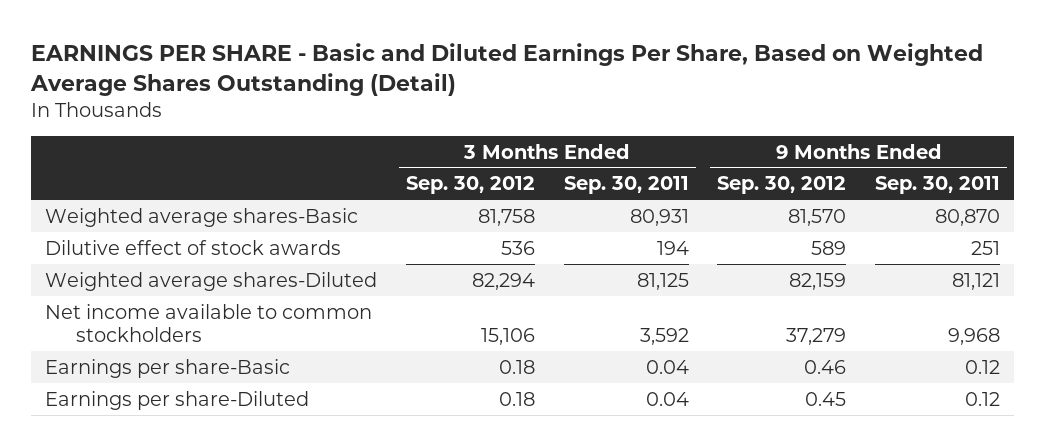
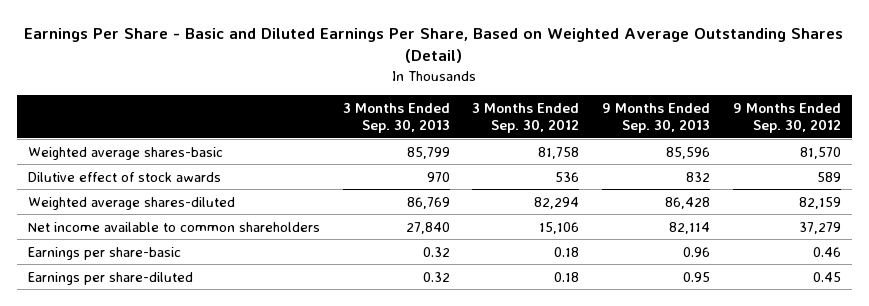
[29,42,983,96] EARNINGS PER SHARE - Basic and Diluted Earnings Per Share, Based on Weighted Average Shares Outstanding (Detail) -> [24,27,844,64] Earnings Per Share - Basic and Diluted Earnings Per Share, Based on Weighted Average Outstanding Shares (Detail)
[563,176,689,195] Sep. 30, 2011 -> none
[874,176,1000,195] Sep. 30, 2011 -> none
none -> [342,102,450,133] 3 Months Ended Sep. 30, 2013
none -> [602,102,711,133] 9 Months Ended Sep. 30, 2013
[45,207,359,227] Weighted average shares-Basic -> [27,146,223,160] Weighted average shares-basic
[45,271,378,291] Weighted average shares-Diluted -> [27,196,235,210] Weighted average shares-diluted
[45,303,373,343] Net income available to common stockholders -> [27,221,320,232] Net income available to common shareholders
[45,358,291,378] Earnings per share-Basic -> [27,246,181,260] Earnings per share-basic
[45,390,310,410] Earnings per share-Diluted -> [27,271,193,285] Earnings per share-diluted

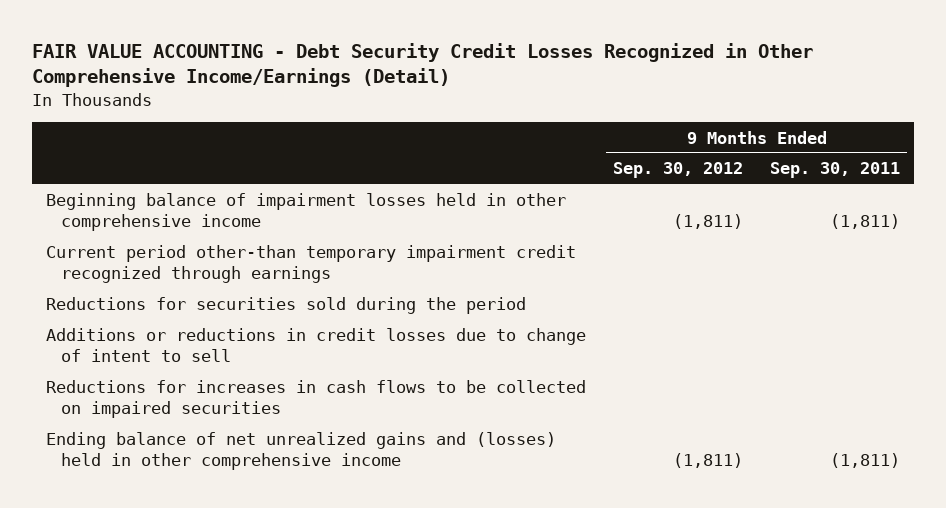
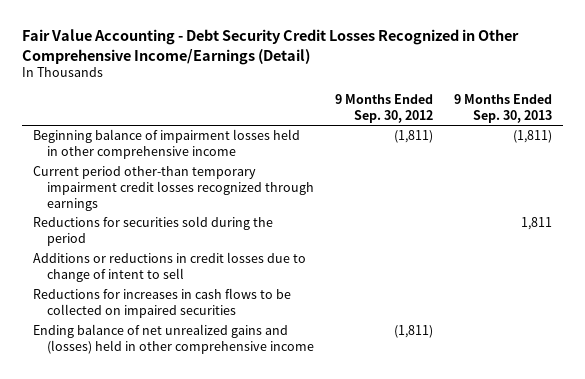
[32,42,814,88] FAIR VALUE ACCOUNTING - Debt Security Credit Losses Recognized in Other Comprehensive Income/Earnings (Detail) -> [22,29,520,65] Fair Value Accounting - Debt Security Credit Losses Recognized in Other Comprehensive Income/Earnings (Detail)
[770,162,901,179] Sep. 30, 2011 -> none
none -> [454,94,553,123] 9 Months Ended Sep. 30, 2013
[45,245,576,284] Current period other-than temporary impairment credit recognized through earnings -> [32,166,315,211] Current period other-than temporary impairment credit losses recognized through earnings

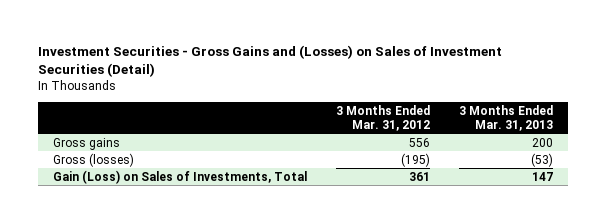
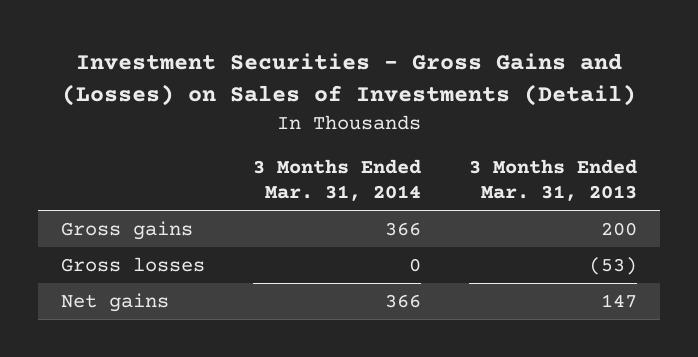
[37,45,502,78] Investment Securities - Gross Gains and (Losses) on Sales of Investment Securities (Detail) -> [62,53,637,107] Investment Securities - Gross Gains and (Losses) on Sales of Investments (Detail)
[336,104,431,131] 3 Months Ended Mar. 31, 2012 -> none
none -> [253,158,422,202] 3 Months Ended Mar. 31, 2014
[52,152,134,167] Gross (losses) -> [61,256,206,272] Gross losses
[52,169,307,184] Gain (Loss) on Sales of Investments, Total -> [61,292,170,312] Net gains

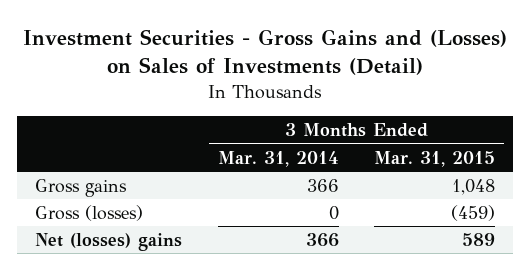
[468,158,637,202] 3 Months Ended Mar. 31, 2013 -> none
none -> [374,150,496,167] Mar. 31, 2015
[61,256,206,272] Gross losses -> [34,204,143,221] Gross (losses)
[61,292,170,312] Net gains -> [34,232,182,251] Net (losses) gains

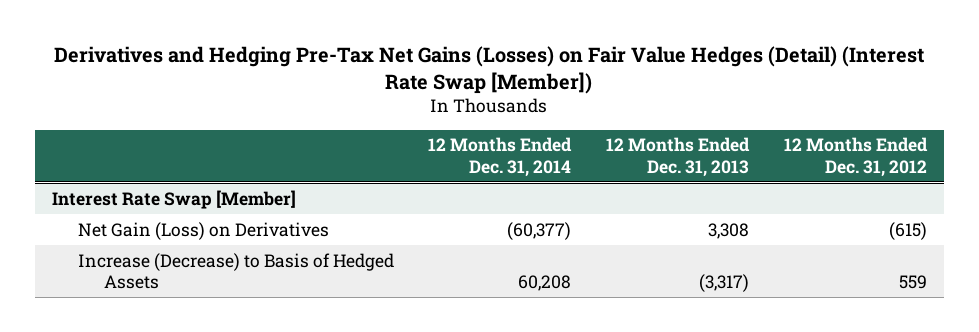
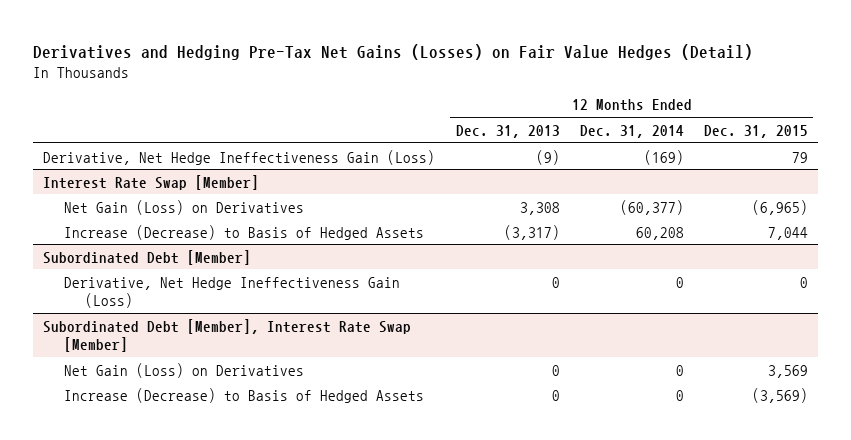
[54,45,925,94] Derivatives and Hedging Pre-Tax Net Gains (Losses) on Fair Value Hedges (Detail) (Interest Rate Swap [Member]) -> [33,43,754,60] Derivatives and Hedging Pre-Tax Net Gains (Losses) on Fair Value Hedges (Detail)
[783,137,928,177] 12 Months Ended Dec. 31, 2012 -> none
none -> [703,124,808,138] Dec. 31, 2015
none -> [43,149,436,165] Derivative, Net Hedge Ineffectiveness Gain (Loss)
none -> [43,249,252,265] Subordinated Debt [Member]
none -> [64,276,401,308] Derivative, Net Hedge Ineffectiveness Gain (Loss)
none -> [43,318,412,352] Subordinated Debt [Member], Interest Rate Swap [Member]
none -> [64,362,305,378] Net Gain (Loss) on Derivatives
none -> [64,387,425,403] Increase (Decrease) to Basis of Hedged Assets

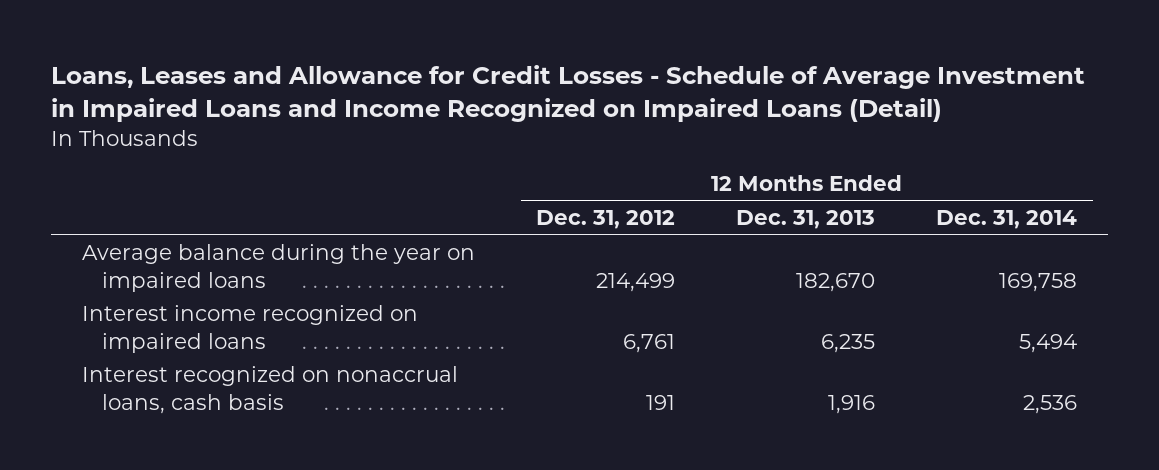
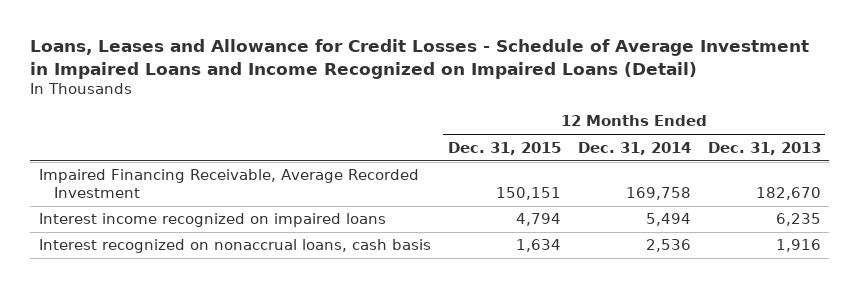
[535,210,675,230] Dec. 31, 2012 -> none
none -> [447,141,561,155] Dec. 31, 2015
[81,244,475,292] Average balance during the year on impaired loans -> [38,169,419,199] Impaired Financing Receivable, Average Recorded Investment

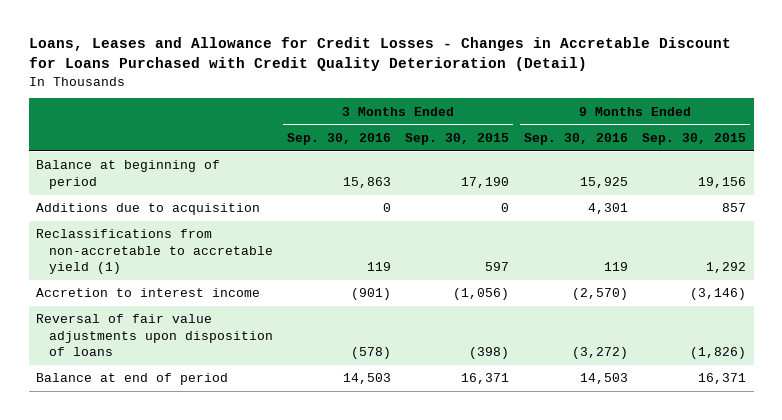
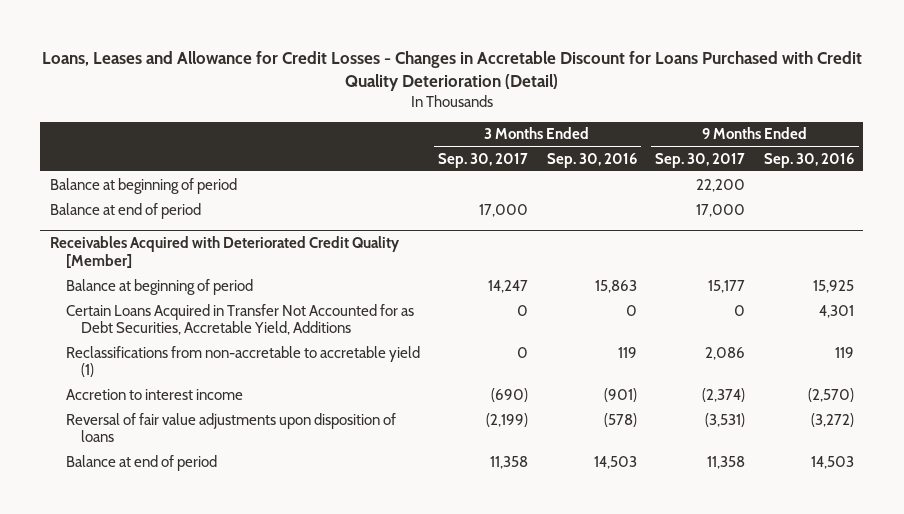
[405,132,510,145] Sep. 30, 2015 -> none
[642,132,747,145] Sep. 30, 2015 -> none
none -> [438,152,529,168] Sep. 30, 2017
none -> [655,152,746,168] Sep. 30, 2017
none -> [49,177,237,194] Balance at beginning of period
none -> [49,202,201,219] Balance at end of period
none -> [49,236,400,269] Receivables Acquired with Deteriorated Credit Quality [Member]
[35,203,260,216] Additions due to acquisition -> [65,303,414,336] Certain Loans Acquired in Transfer Not Accounted for as Debt Securities, Accretable Yield, Additions

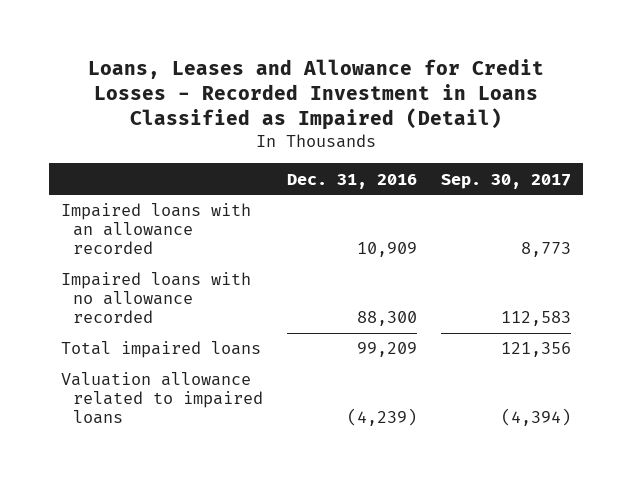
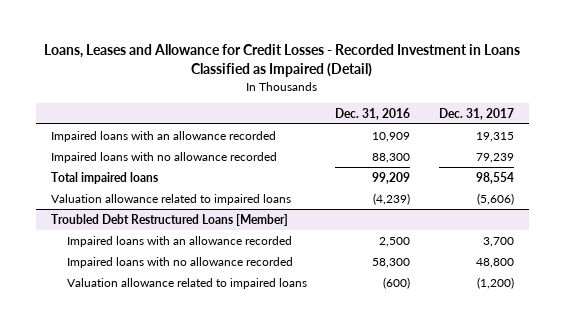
[440,173,571,189] Sep. 30, 2017 -> none
none -> [439,107,515,120] Dec. 31, 2017
none -> [50,213,288,226] Troubled Debt Restructured Loans [Member]
none -> [66,235,292,247] Impaired loans with an allowance recorded
none -> [66,256,293,268] Impaired loans with no allowance recorded
none -> [66,277,307,289] Valuation allowance related to impaired loans

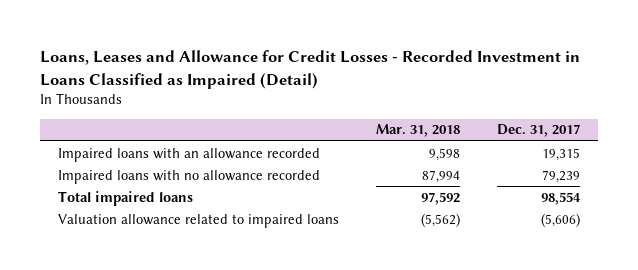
[335,107,411,120] Dec. 31, 2016 -> none
none -> [376,124,461,138] Mar. 31, 2018
[50,213,288,226] Troubled Debt Restructured Loans [Member] -> none
[66,235,292,247] Impaired loans with an allowance recorded -> none
[66,256,293,268] Impaired loans with no allowance recorded -> none
[66,277,307,289] Valuation allowance related to impaired loans -> none

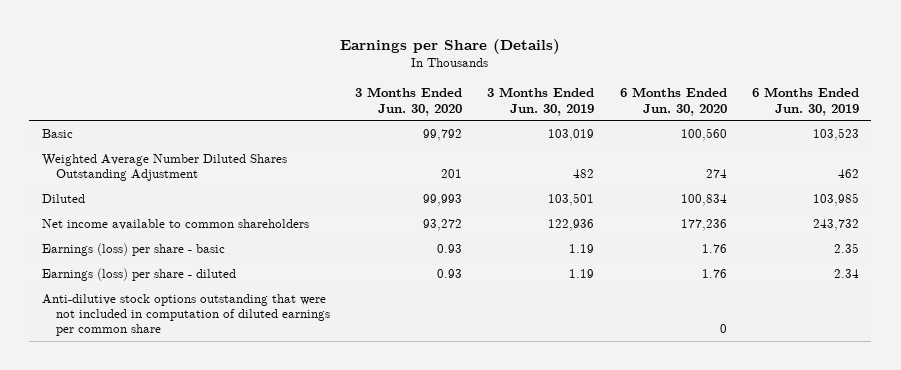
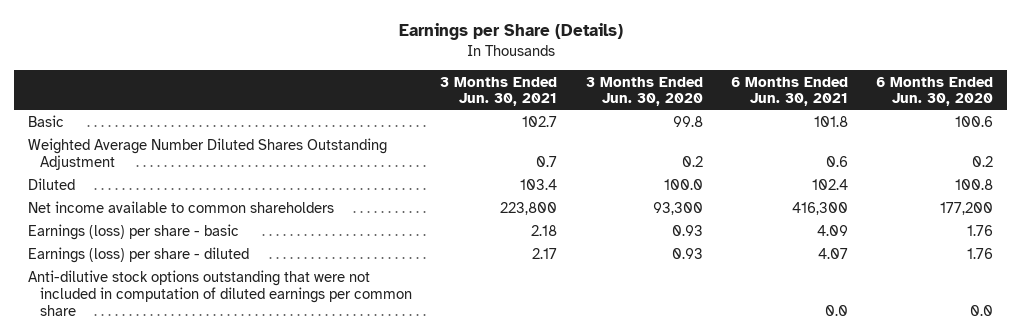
[487,87,595,116] 3 Months Ended Jun. 30, 2019 -> none
[751,87,859,116] 6 Months Ended Jun. 30, 2019 -> none
none -> [440,76,558,107] 3 Months Ended Jun. 30, 2021
none -> [730,76,848,107] 6 Months Ended Jun. 30, 2021
[423,128,463,141] 99,792 -> [672,116,703,128] 99.8
[680,127,727,141] 100,560 -> [955,116,994,128] 100.6
[441,168,463,178] 201 -> [681,156,703,168] 0.2
[705,168,727,178] 274 -> [972,156,994,168] 0.2
[423,193,463,206] 99,993 -> [663,179,703,191] 100.0
[680,193,727,206] 100,834 -> [955,179,994,191] 100.8
[423,218,463,231] 93,272 -> [652,202,703,216] 93,300
[680,218,727,231] 177,236 -> [940,202,994,216] 177,200
[719,324,727,334] 0 -> [970,304,994,316] 0.0

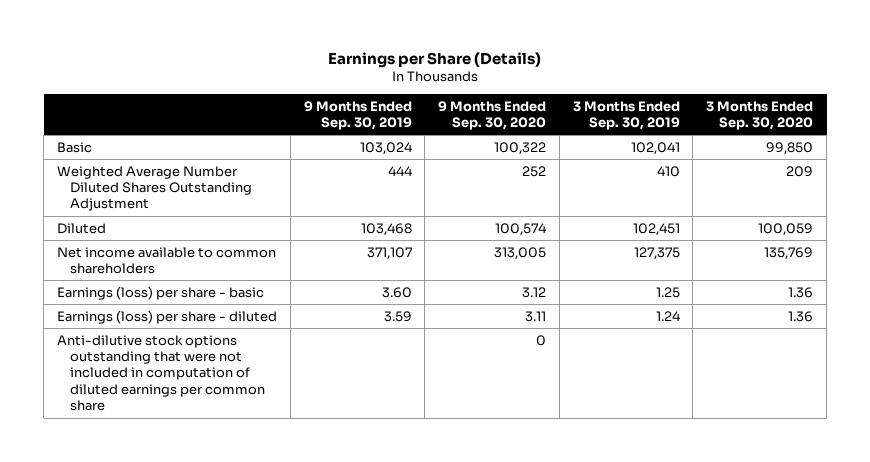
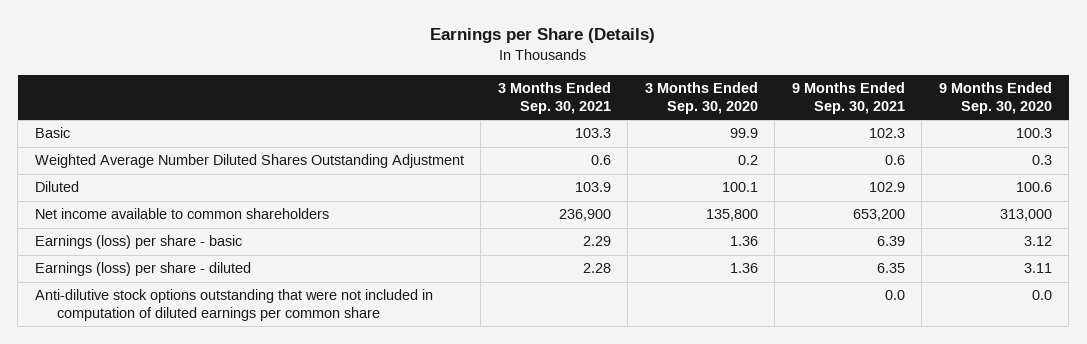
[303,100,412,131] 9 Months Ended Sep. 30, 2019 -> none
[572,100,680,131] 3 Months Ended Sep. 30, 2019 -> none
none -> [497,82,611,114] 3 Months Ended Sep. 30, 2021
none -> [791,82,905,114] 9 Months Ended Sep. 30, 2021
[494,141,547,155] 100,322 -> [1015,128,1052,139] 100.3
[766,141,814,155] 99,850 -> [729,128,758,139] 99.9
[522,165,547,177] 252 -> [1031,155,1052,166] 0.3
[786,165,814,177] 209 -> [737,155,758,166] 0.2
[495,222,547,236] 100,574 -> [1015,182,1052,193] 100.6
[758,222,814,236] 100,059 -> [721,182,758,193] 100.1
[494,246,547,260] 313,005 -> [999,209,1052,222] 313,000
[764,246,814,260] 135,769 -> [705,209,758,222] 135,800
[536,334,547,346] 0 -> [1031,290,1052,301] 0.0

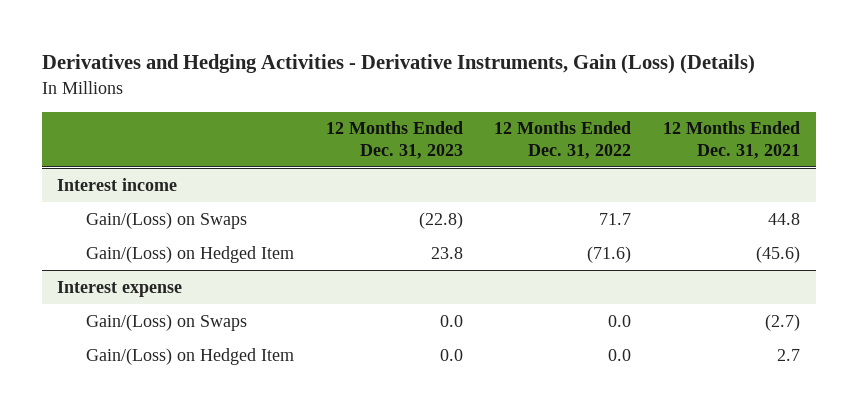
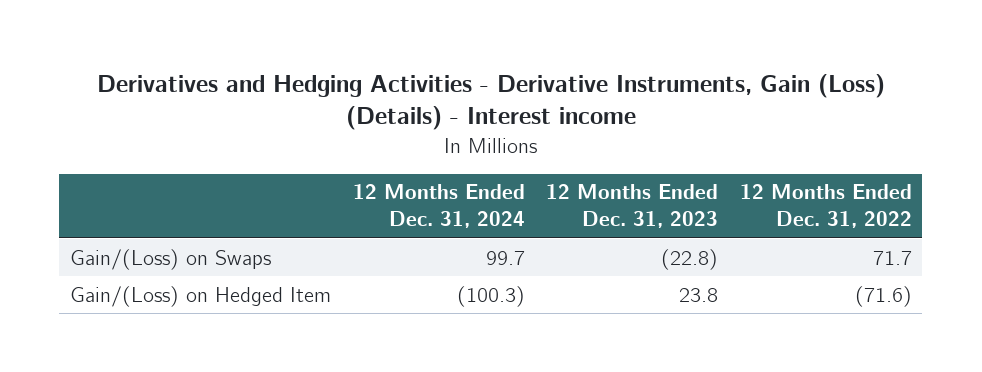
[41,54,755,75] Derivatives and Hedging Activities - Derivative Instruments, Gain (Loss) (Details) -> [96,73,885,131] Derivatives and Hedging Activities - Derivative Instruments, Gain (Loss) (Details) - Interest income
[663,121,801,159] 12 Months Ended Dec. 31, 2021 -> none
none -> [352,184,525,229] 12 Months Ended Dec. 31, 2024
[57,177,178,191] Interest income -> none
[57,280,183,297] Interest expense -> none
[85,313,247,331] Gain/(Loss) on Swaps -> none
[85,347,294,365] Gain/(Loss) on Hedged Item -> none

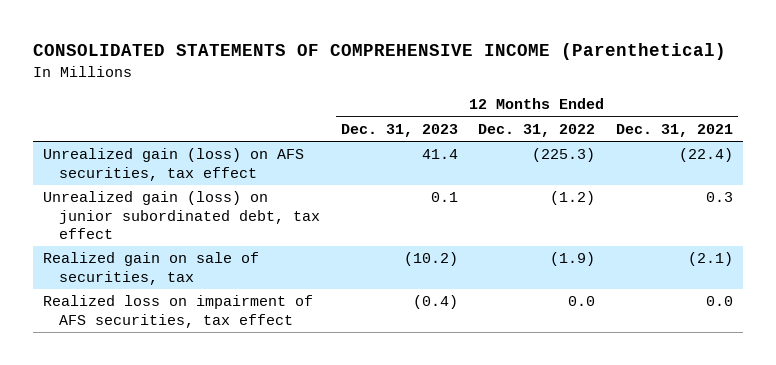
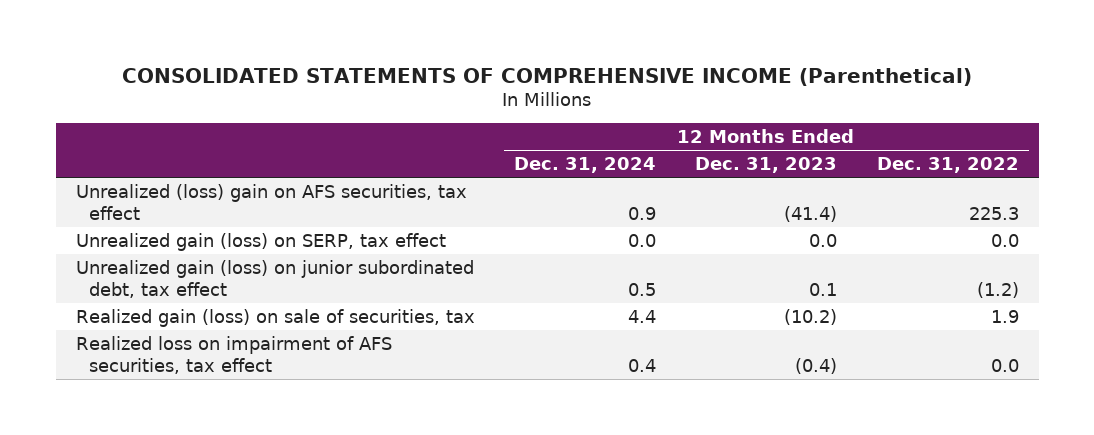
[615,124,733,138] Dec. 31, 2021 -> none
none -> [513,157,656,174] Dec. 31, 2024
[42,148,304,181] Unrealized gain (loss) on AFS securities, tax effect -> [75,183,467,220] Unrealized (loss) gain on AFS securities, tax effect
[421,149,458,160] 41.4 -> [784,205,838,222] (41.4)
[532,148,596,163] (225.3) -> [968,206,1019,220] 225.3
none -> [75,232,446,251] Unrealized gain (loss) on SERP, tax effect
[42,252,259,285] Realized gain on sale of securities, tax -> [75,308,475,327] Realized gain (loss) on sale of securities, tax
[550,252,596,267] (1.9) -> [990,309,1019,323] 1.9

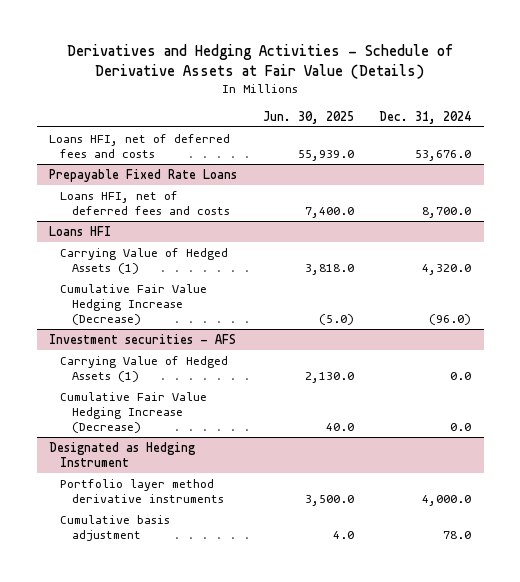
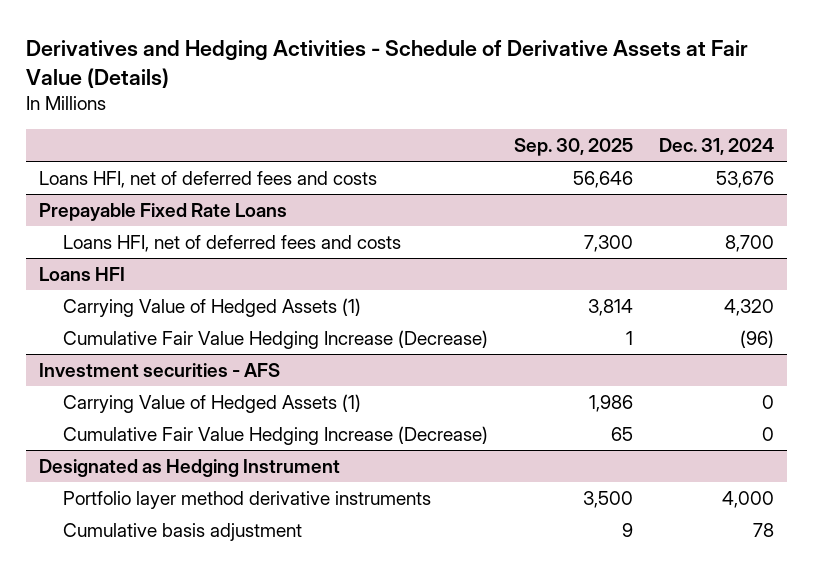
[262,110,354,124] Jun. 30, 2025 -> none
none -> [513,138,633,157] Sep. 30, 2025
[415,149,472,161] 53,676.0 -> [715,171,774,189] 53,676
[422,206,472,218] 8,700.0 -> [724,235,774,253] 8,700
[422,263,472,275] 4,320.0 -> [723,299,774,317] 4,320
[429,314,472,326] (96.0) -> [739,330,774,349] (96)
[450,371,472,380] 0.0 -> [761,395,774,410] 0
[450,423,472,432] 0.0 -> [761,427,774,442] 0
[422,494,472,506] 4,000.0 -> [721,491,774,509] 4,000
[443,530,472,539] 78.0 -> [752,523,774,538] 78

